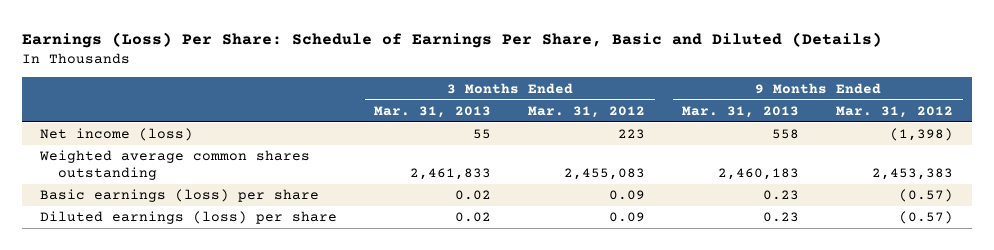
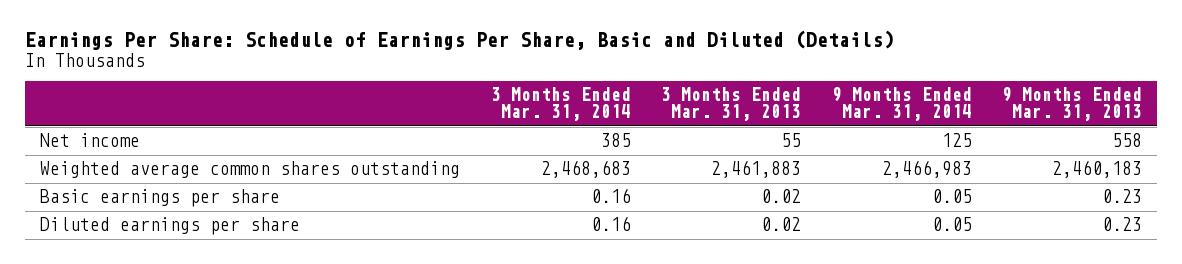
[21,31,882,48] Earnings (Loss) Per Share: Schedule of Earnings Per Share, Basic and Diluted (Details) -> [25,30,895,51] Earnings Per Share: Schedule of Earnings Per Share, Basic and Diluted (Details)
[528,105,646,118] Mar. 31, 2012 -> none
[836,105,954,118] Mar. 31, 2012 -> none
none -> [490,87,631,122] 3 Months Ended Mar. 31, 2014
none -> [831,87,972,122] 9 Months Ended Mar. 31, 2014
[40,128,194,142] Net income (loss) -> [40,133,141,148] Net income
[410,168,492,181] 2,461,833 -> [711,160,802,179] 2,461,883
[40,189,320,203] Basic earnings (loss) per share -> [40,189,281,208] Basic earnings per share
[40,211,338,225] Diluted earnings (loss) per share -> [40,217,301,236] Diluted earnings per share

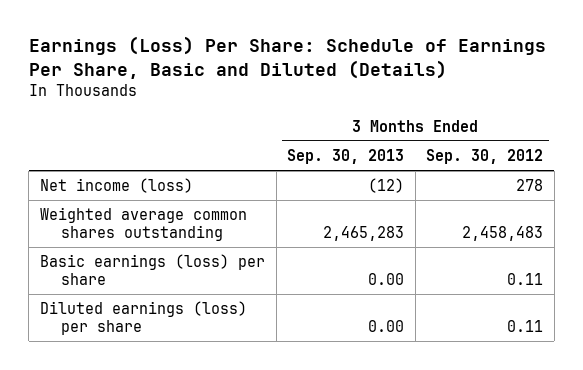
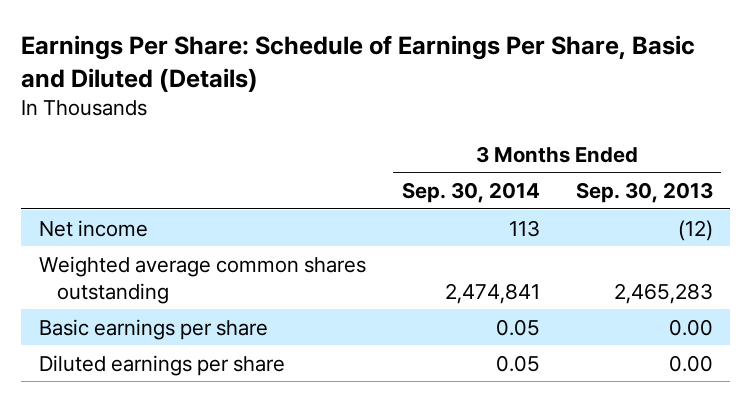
[28,36,546,79] Earnings (Loss) Per Share: Schedule of Earnings Per Share, Basic and Diluted (Details) -> [20,34,695,92] Earnings Per Share: Schedule of Earnings Per Share, Basic and Diluted (Details)
[426,148,544,164] Sep. 30, 2012 -> none
none -> [401,182,540,204] Sep. 30, 2014
[39,178,193,194] Net income (loss) -> [38,219,148,237] Net income
[39,254,265,286] Basic earnings (loss) per share -> [38,318,268,340] Basic earnings per share
[39,301,247,336] Diluted earnings (loss) per share -> [38,354,285,376] Diluted earnings per share

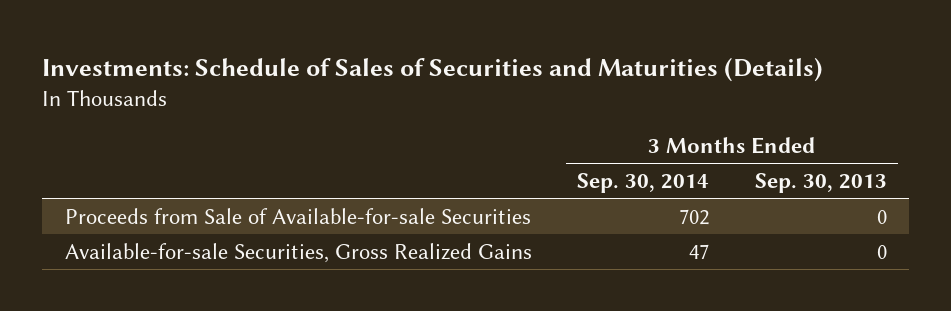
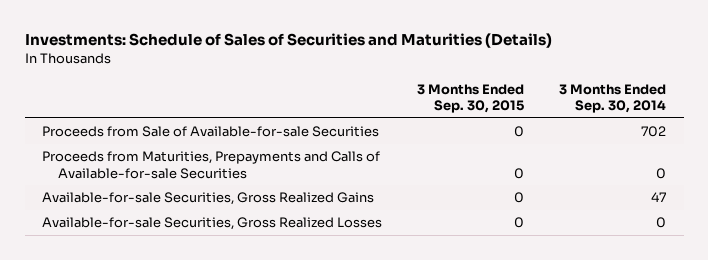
[754,173,887,194] Sep. 30, 2013 -> none
none -> [417,83,525,114] 3 Months Ended Sep. 30, 2015
none -> [42,151,381,179] Proceeds from Maturities, Prepayments and Calls of Available-for-sale Securities
none -> [42,217,383,231] Available-for-sale Securities, Gross Realized Losses

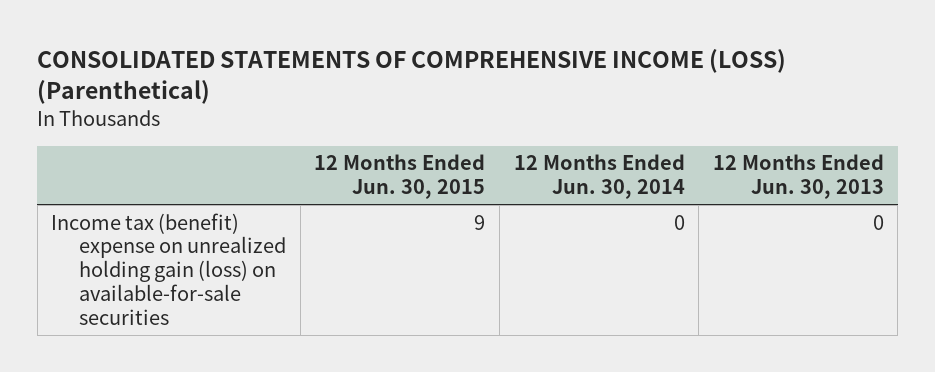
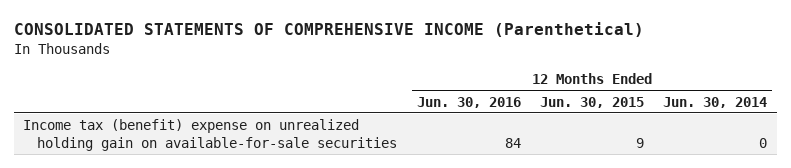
[37,49,787,105] CONSOLIDATED STATEMENTS OF COMPREHENSIVE INCOME (LOSS) (Parenthetical) -> [13,22,644,38] CONSOLIDATED STATEMENTS OF COMPREHENSIVE INCOME (Parenthetical)
[712,154,884,200] 12 Months Ended Jun. 30, 2013 -> none
none -> [416,96,521,108] Jun. 30, 2016
[51,212,287,325] Income tax (benefit) expense on unrealized holding gain (loss) on available-for-sale securities -> [23,119,398,151] Income tax (benefit) expense on unrealized holding gain on available-for-sale securities

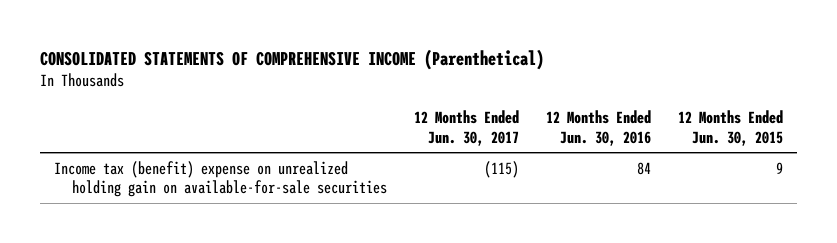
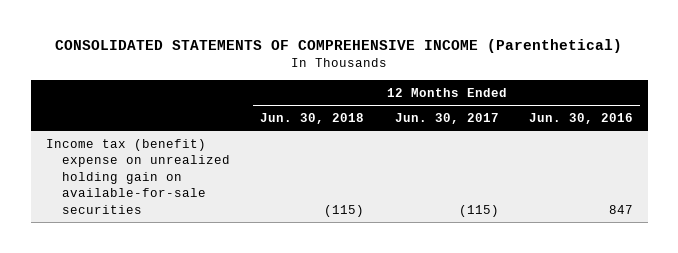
[678,109,784,146] 12 Months Ended Jun. 30, 2015 -> none
none -> [260,113,365,125] Jun. 30, 2018
[637,161,652,175] 84 -> [608,204,633,214] 847

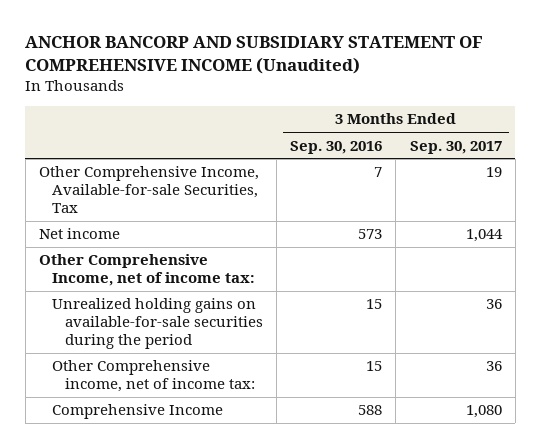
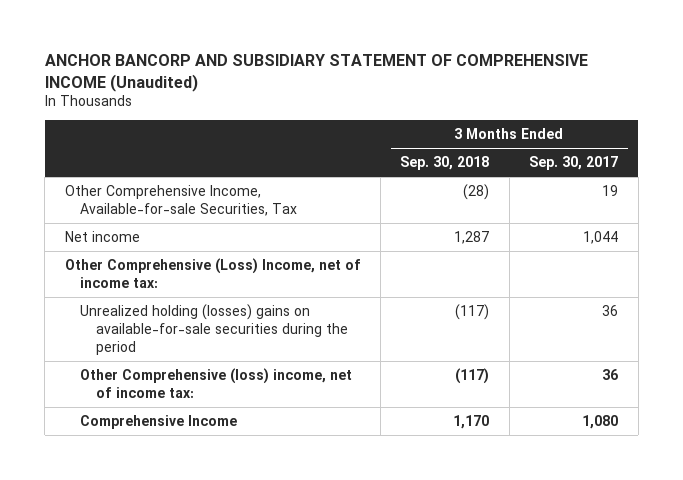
[290,140,383,154] Sep. 30, 2016 -> none
none -> [400,155,490,170] Sep. 30, 2018
[38,254,255,287] Other Comprehensive Income, net of income tax: -> [64,257,361,288] Other Comprehensive (Loss) Income, net of income tax:
[51,298,263,350] Unrealized holding gains on available-for-sale securities during the period -> [80,303,348,355] Unrealized holding (losses) gains on available-for-sale securities during the period
[51,360,255,393] Other Comprehensive income, net of income tax: -> [80,367,353,398] Other Comprehensive (loss) income, net of income tax:

